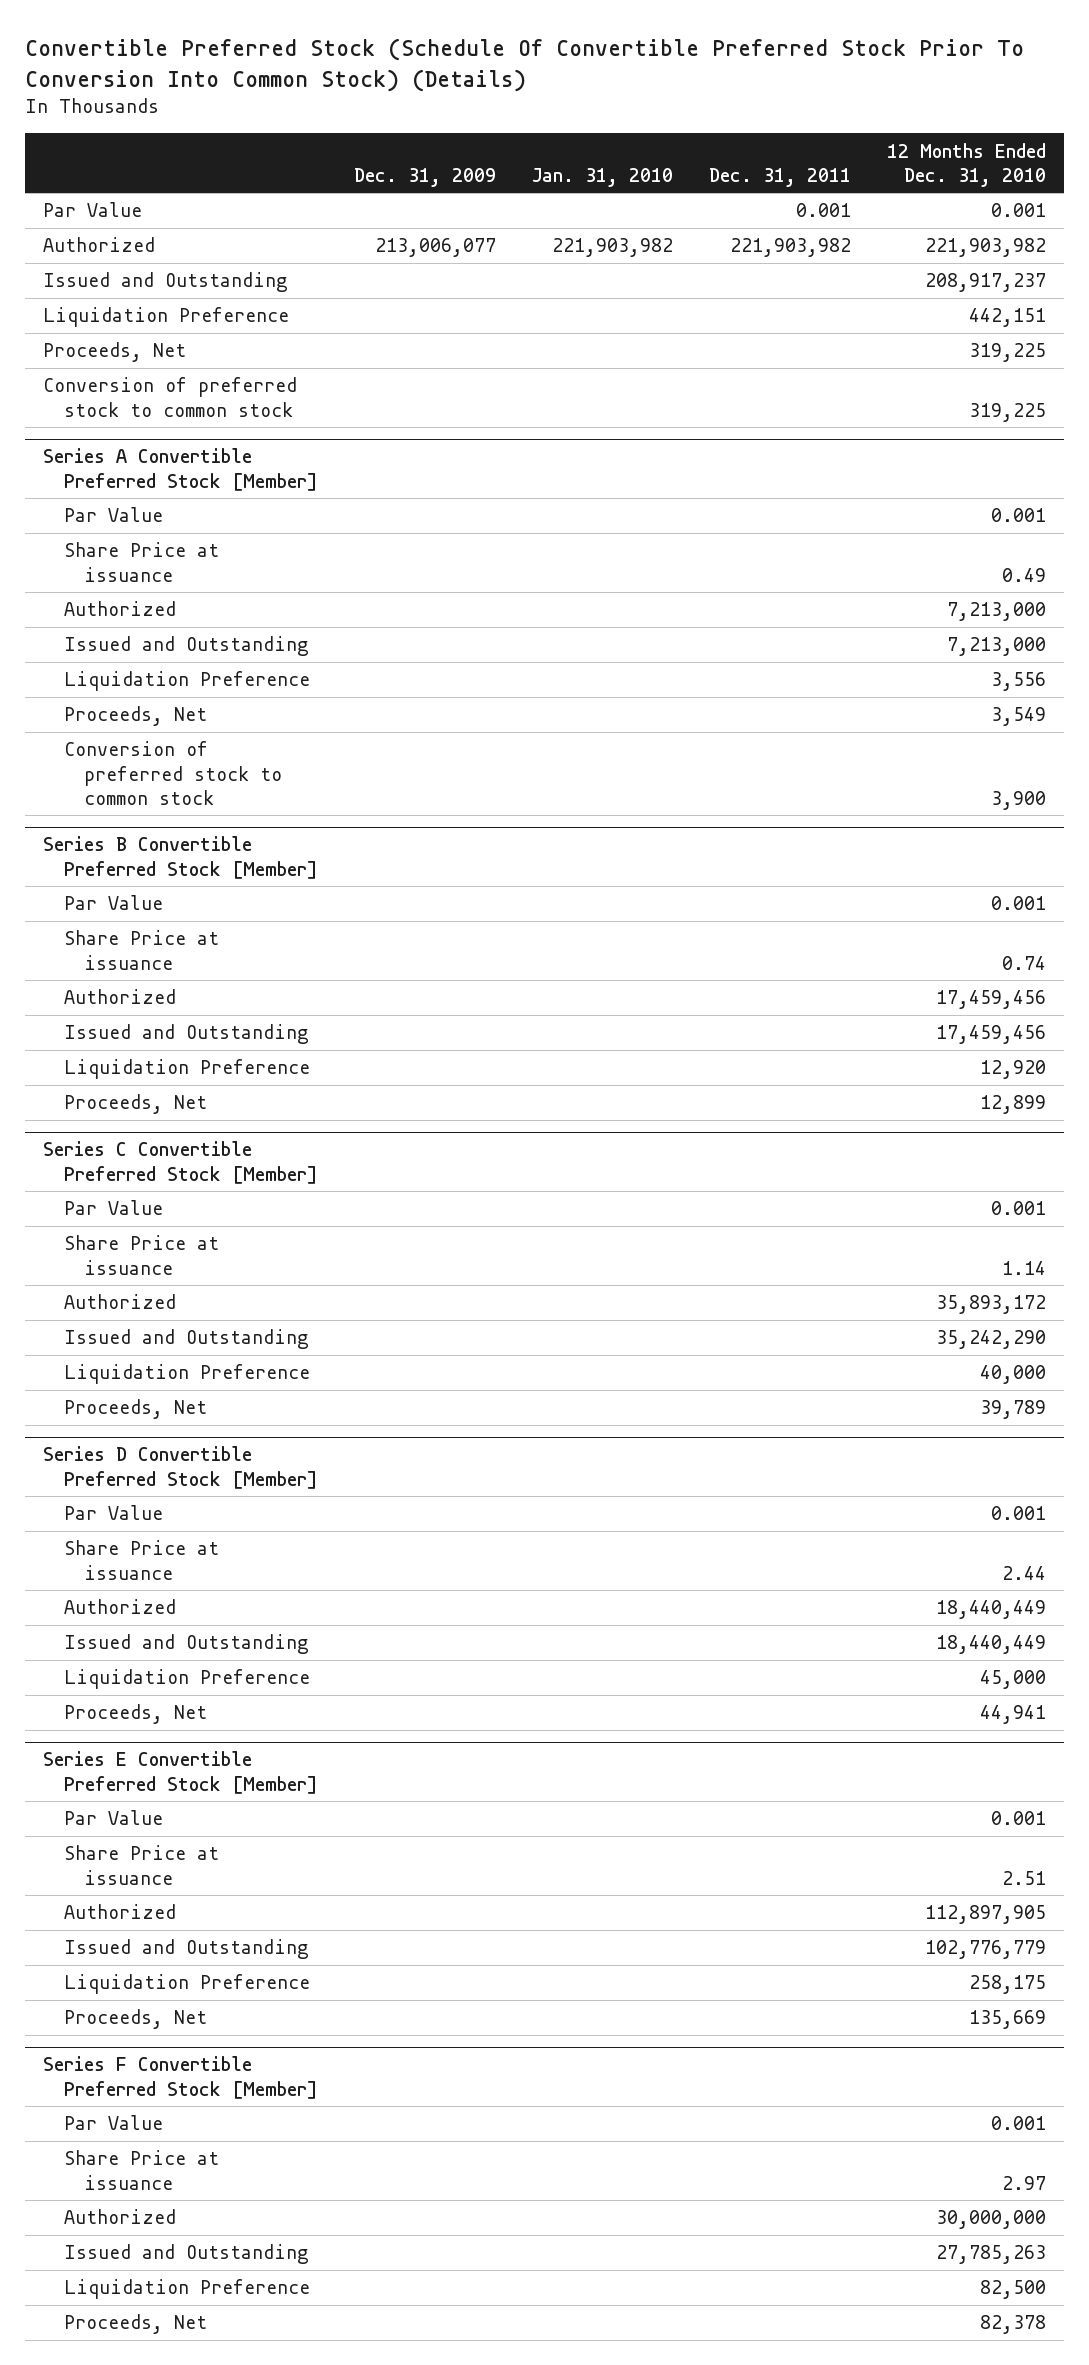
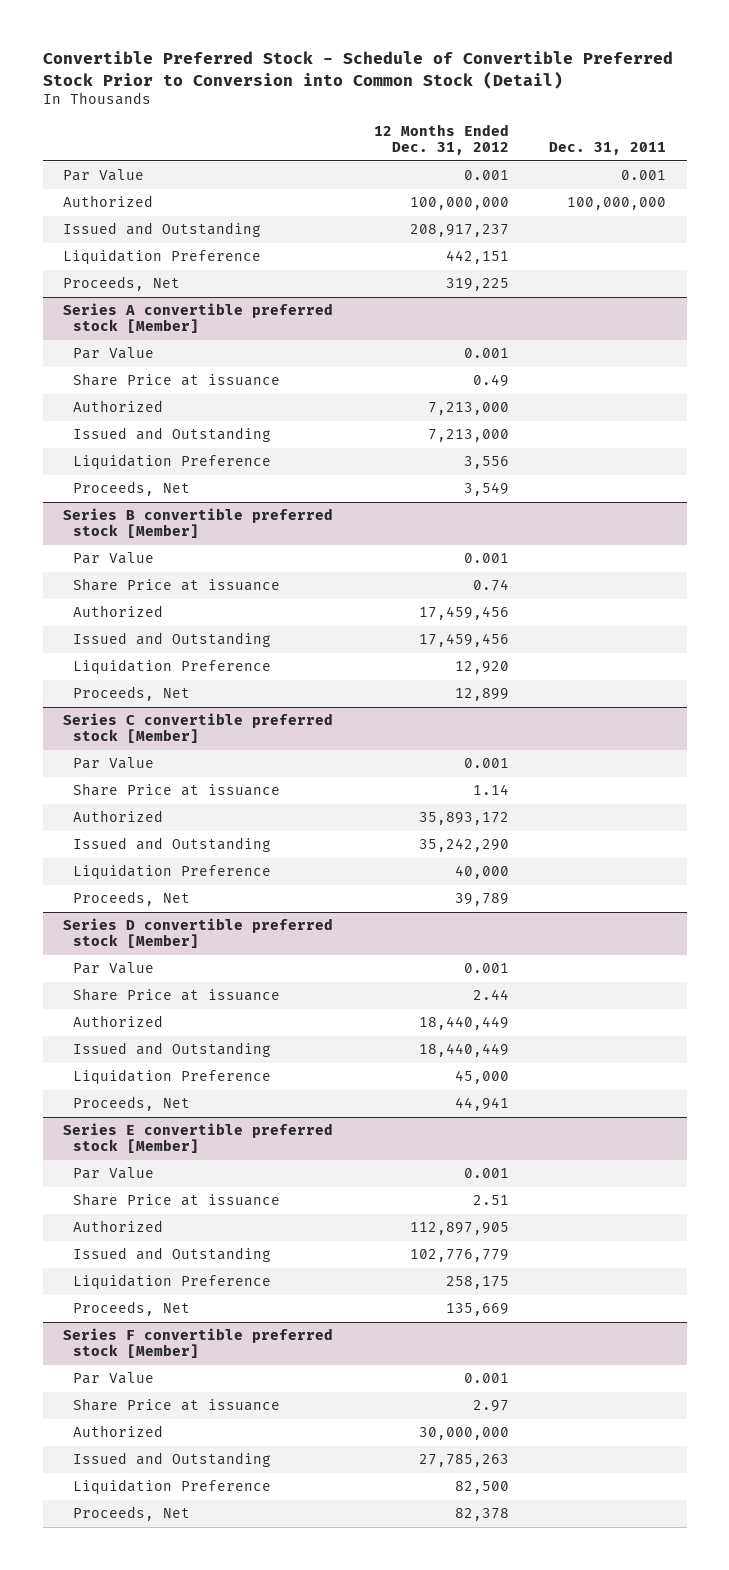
[25,38,1025,92] Convertible Preferred Stock (Schedule Of Convertible Preferred Stock Prior To Conversion Into Common Stock) (Details) -> [42,51,673,89] Convertible Preferred Stock - Schedule of Convertible Preferred Stock Prior to Conversion into Common Stock (Detail)
[353,167,496,187] Dec. 31, 2009 -> none
[531,167,673,187] Jan. 31, 2010 -> none
[886,142,1046,187] 12 Months Ended Dec. 31, 2010 -> none
none -> [373,124,509,156] 12 Months Ended Dec. 31, 2012
[729,238,851,258] 221,903,982 -> [567,197,667,211] 100,000,000
[43,377,298,417] Conversion of preferred stock to common stock -> none
[43,448,318,491] Series A Convertible Preferred Stock [Member] -> [63,303,334,334] Series A convertible preferred stock [Member]
[63,741,282,805] Conversion of preferred stock to common stock -> none
[43,836,318,879] Series B Convertible Preferred Stock [Member] -> [63,508,334,539] Series B convertible preferred stock [Member]
[43,1141,318,1184] Series C Convertible Preferred Stock [Member] -> [63,713,334,744] Series C convertible preferred stock [Member]
[43,1446,318,1489] Series D Convertible Preferred Stock [Member] -> [63,918,334,949] Series D convertible preferred stock [Member]
[43,1751,318,1794] Series E Convertible Preferred Stock [Member] -> [63,1123,334,1154] Series E convertible preferred stock [Member]
[43,2056,318,2099] Series F Convertible Preferred Stock [Member] -> [63,1328,334,1359] Series F convertible preferred stock [Member]

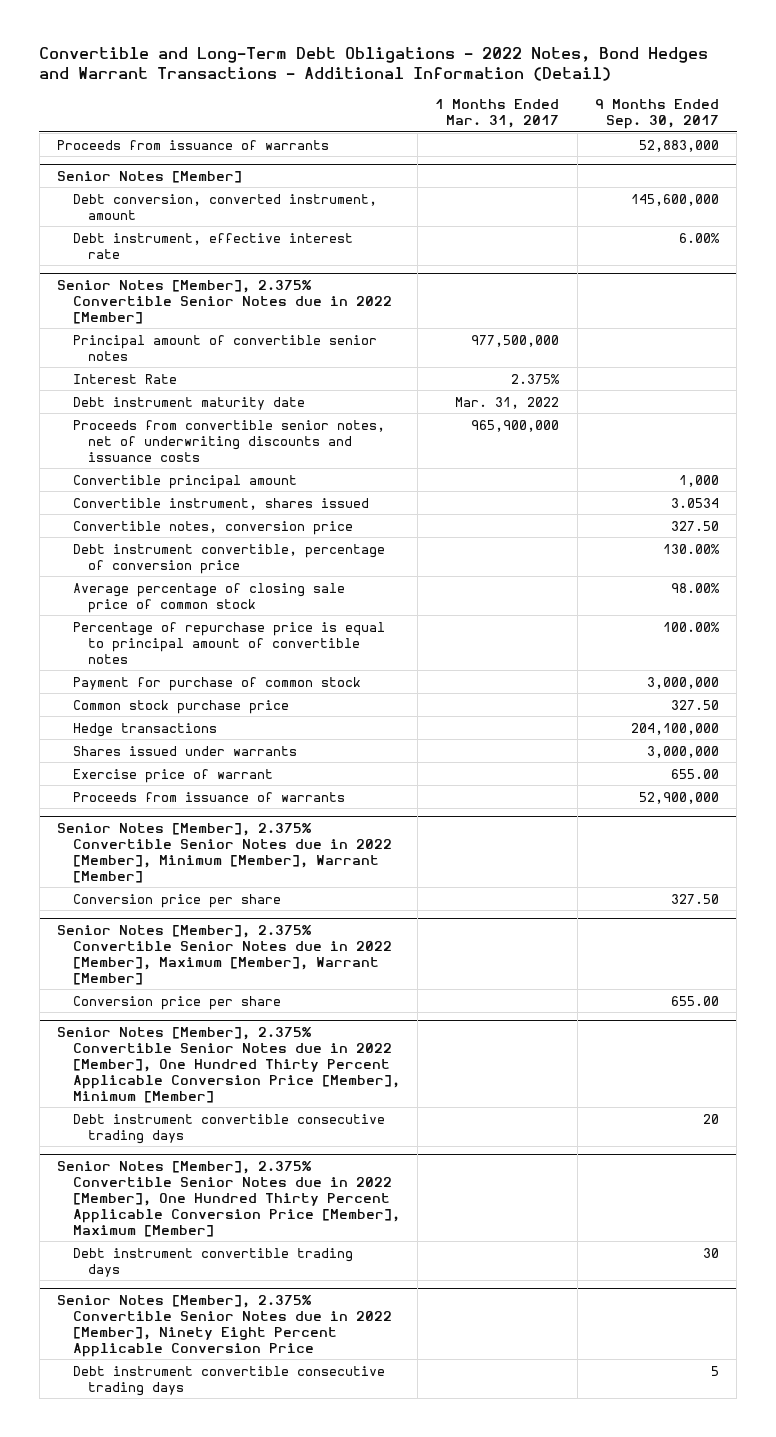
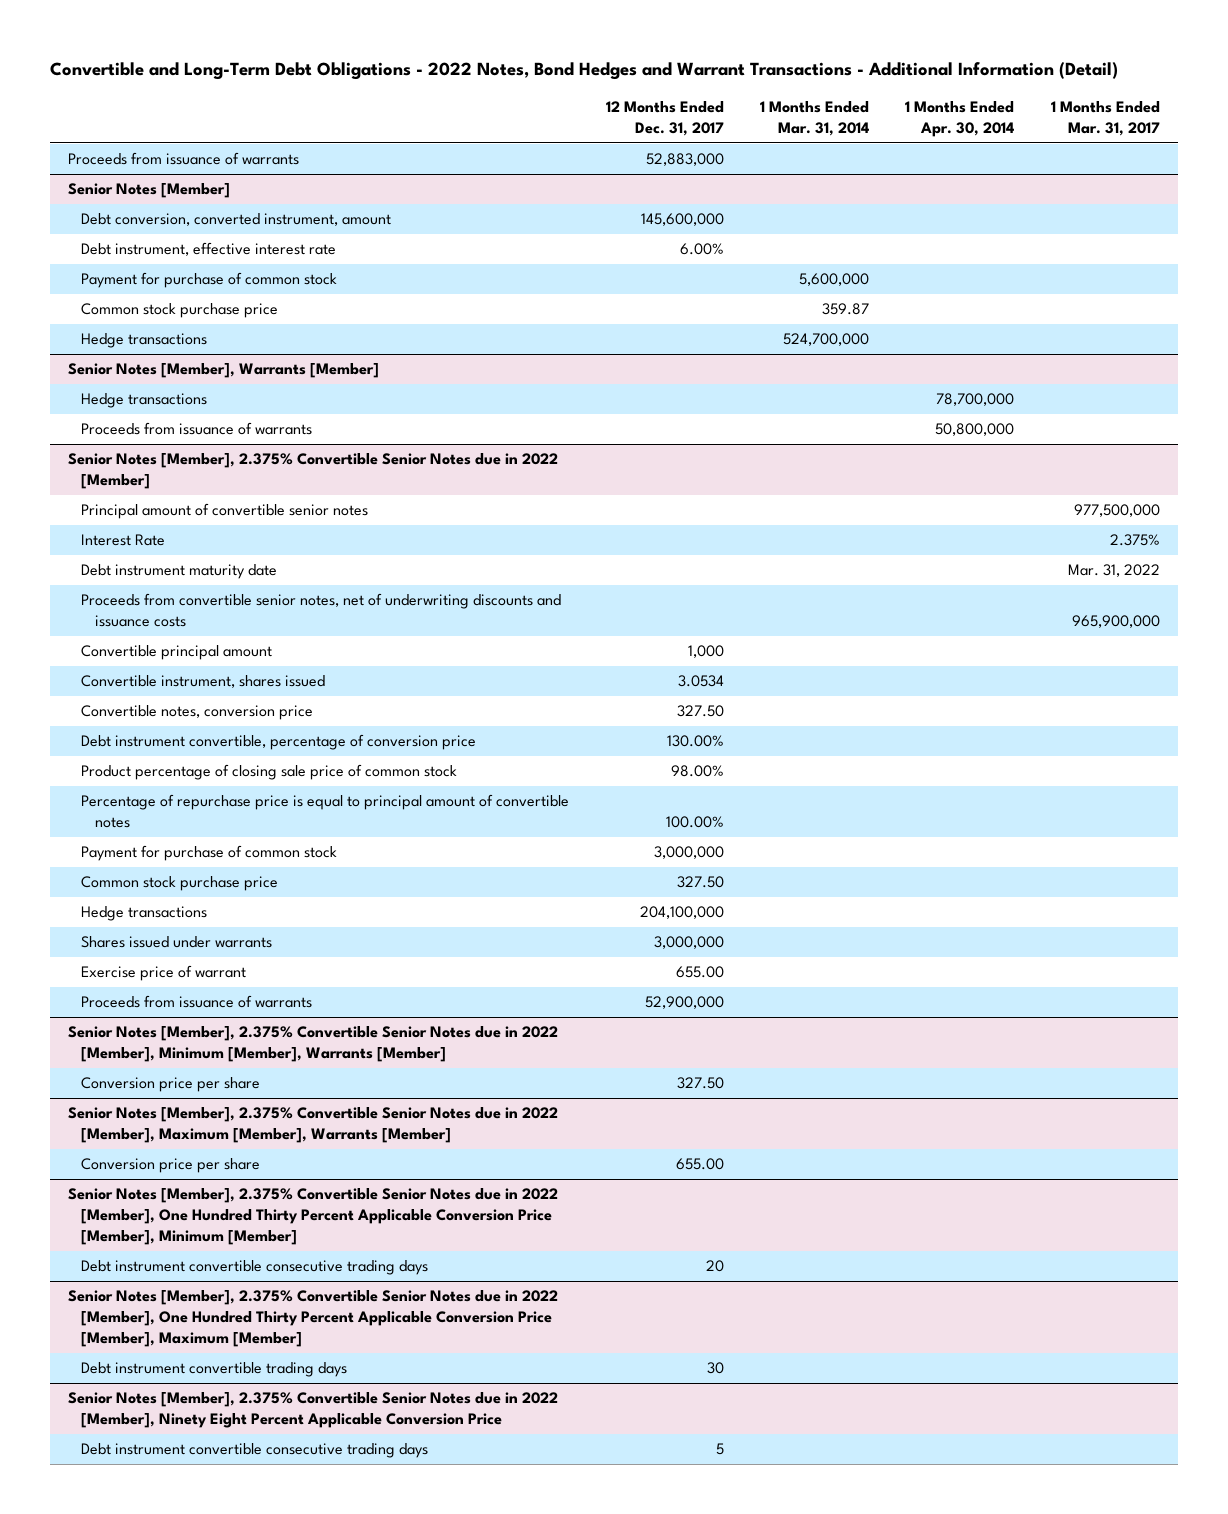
[594,98,719,129] 9 Months Ended Sep. 30, 2017 -> none
none -> [605,100,724,136] 12 Months Ended Dec. 31, 2017
none -> [760,100,870,136] 1 Months Ended Mar. 31, 2014
none -> [905,100,1015,137] 1 Months Ended Apr. 30, 2014
none -> [81,272,338,289] Payment for purchase of common stock
none -> [81,303,279,319] Common stock purchase price
none -> [81,333,208,349] Hedge transactions
none -> [68,363,380,379] Senior Notes [Member], Warrants [Member]
none -> [81,393,208,409] Hedge transactions
none -> [81,422,313,436] Proceeds from issuance of warrants
[72,582,345,613] Average percentage of closing sale price of common stock -> [81,764,458,781] Product percentage of closing sale price of common stock
[57,822,392,883] Senior Notes [Member], 2.375% Convertible Senior Notes due in 2022 [Member], Minimum [Member], Warrant [Member] -> [68,1026,559,1063] Senior Notes [Member], 2.375% Convertible Senior Notes due in 2022 [Member], Minimum [Member], Warrants [Member]
[57,924,392,985] Senior Notes [Member], 2.375% Convertible Senior Notes due in 2022 [Member], Maximum [Member], Warrant [Member] -> [68,1107,559,1144] Senior Notes [Member], 2.375% Convertible Senior Notes due in 2022 [Member], Maximum [Member], Warrants [Member]

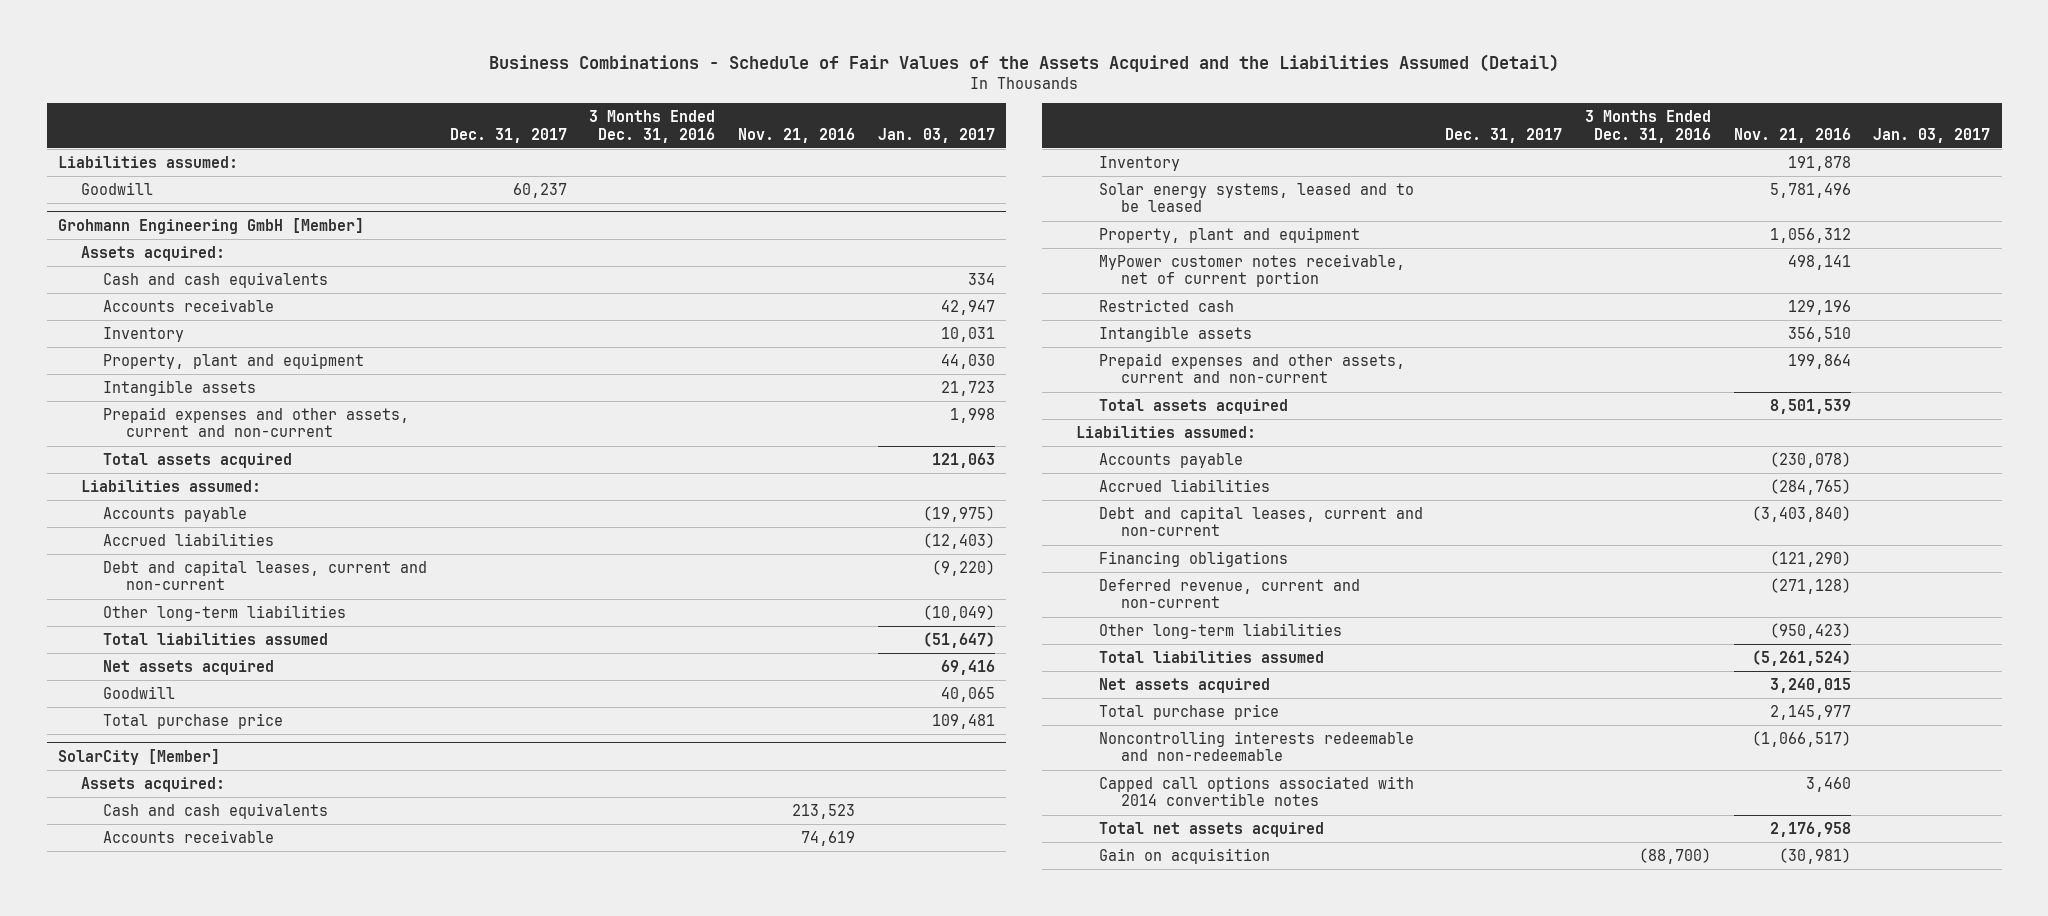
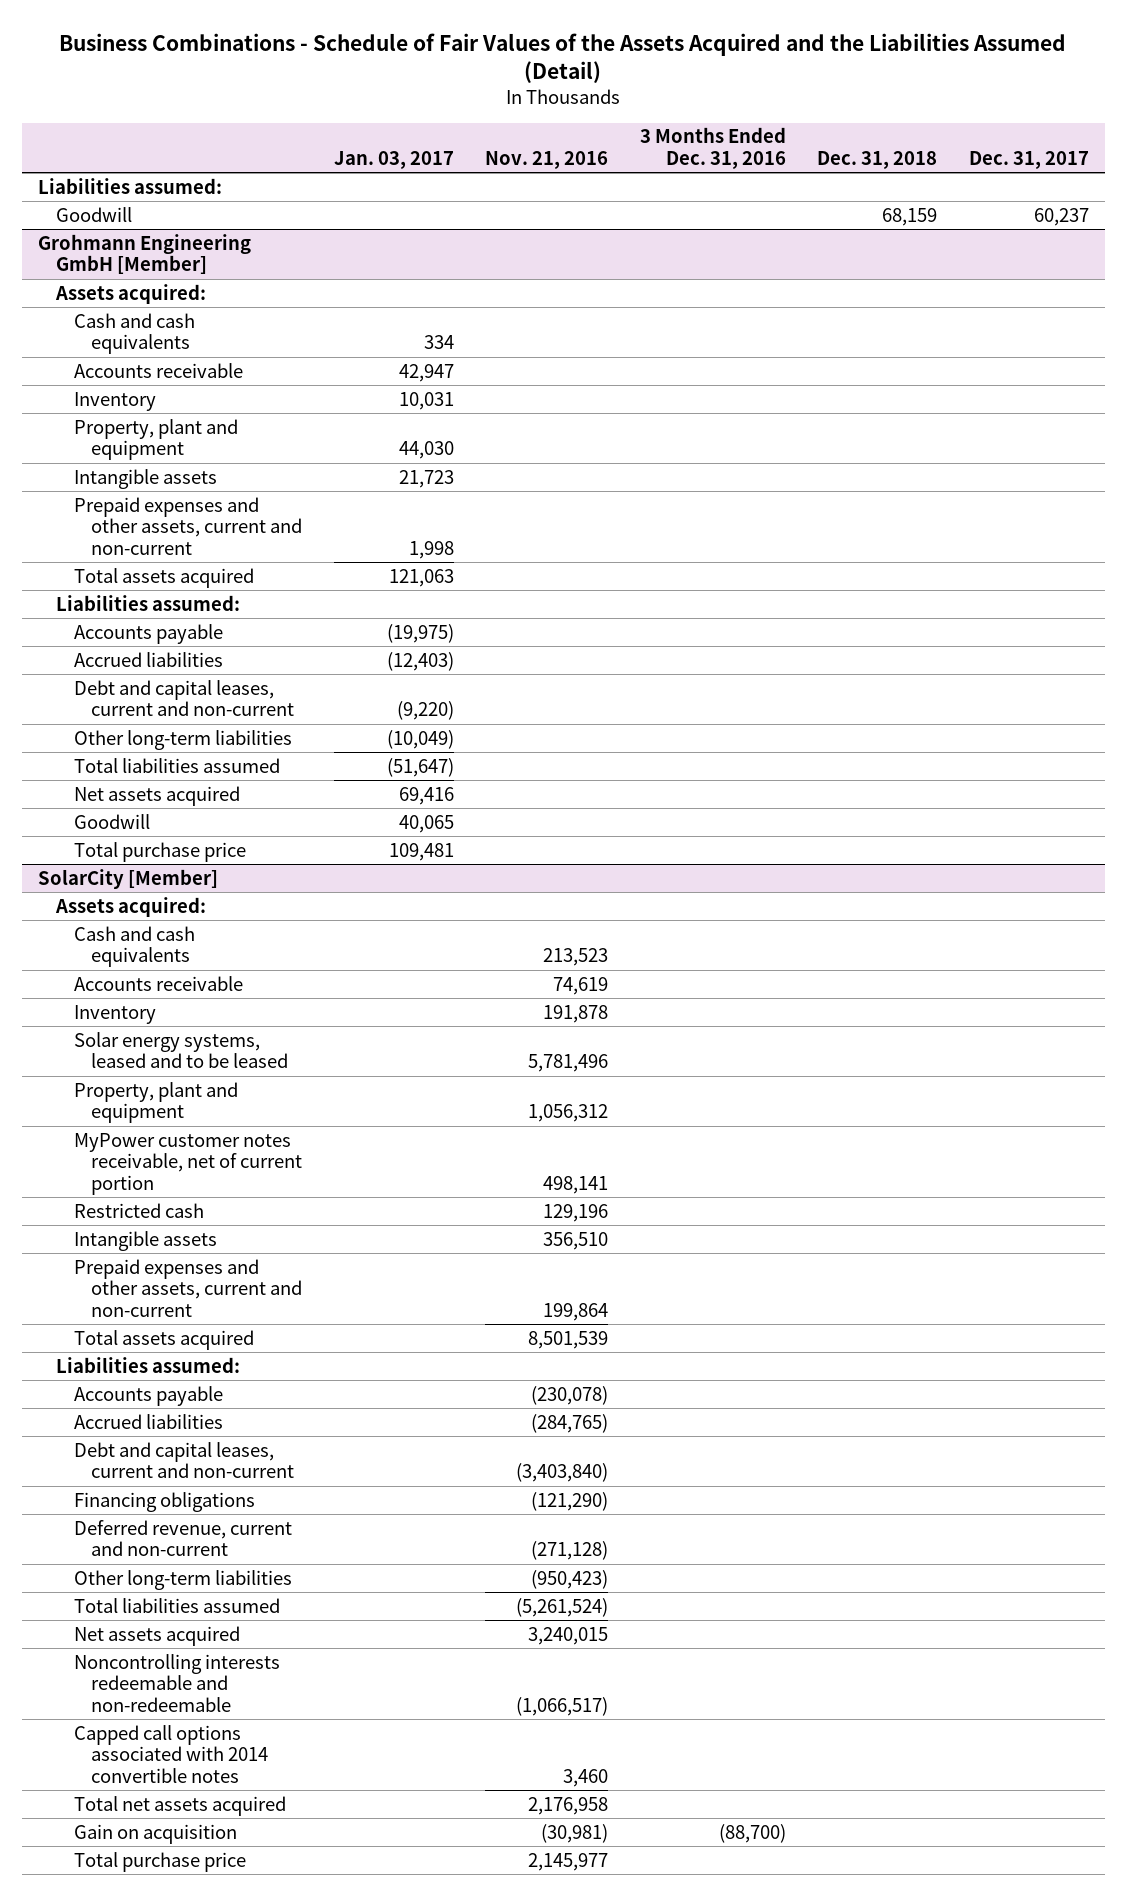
none -> [817,151,938,170] Dec. 31, 2018
[1098,703,1279,720] Total purchase price -> [73,1851,246,1872] Total purchase price

